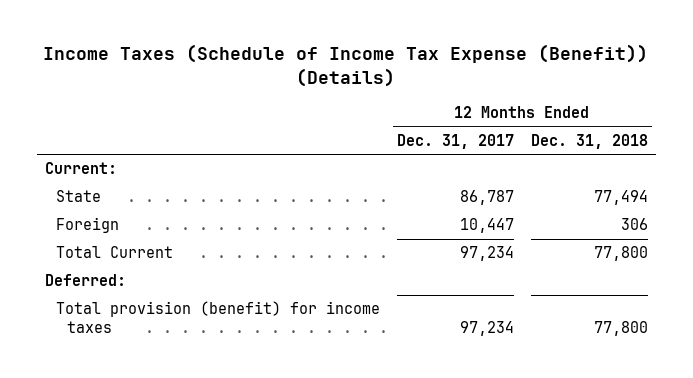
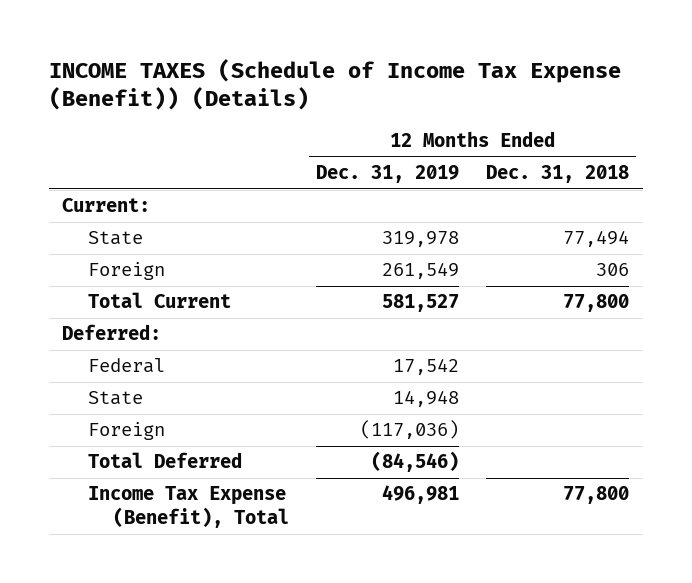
[43,44,649,87] Income Taxes (Schedule of Income Tax Expense (Benefit)) (Details) -> [48,58,621,111] INCOME TAXES (Schedule of Income Tax Expense (Benefit)) (Details)
[396,133,514,149] Dec. 31, 2017 -> none
none -> [316,165,460,184] Dec. 31, 2019
none -> [87,358,165,374] Federal
none -> [87,391,143,406] State
none -> [87,422,165,441] Foreign
none -> [87,452,242,469] Total Deferred
[56,301,381,334] Total provision (benefit) for income taxes -> [87,486,289,529] Income Tax Expense (Benefit), Total

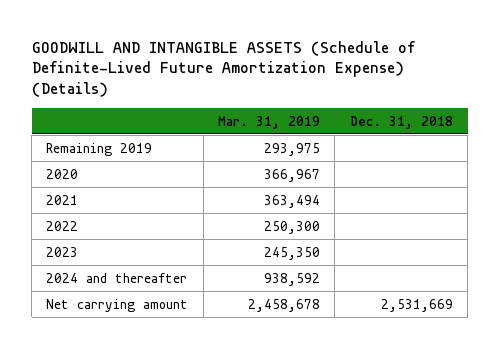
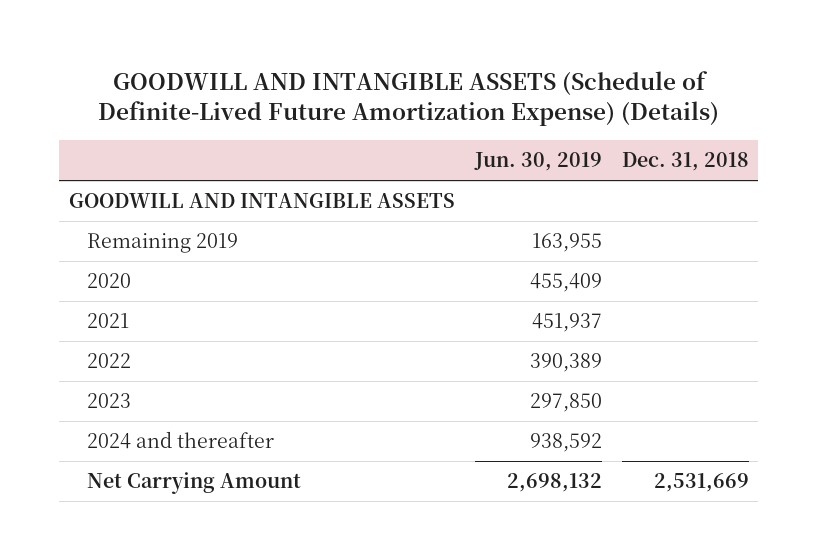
[218,115,321,129] Mar. 31, 2019 -> none
none -> [473,152,602,172] Jun. 30, 2019
none -> [69,193,456,209] GOODWILL AND INTANGIBLE ASSETS
[46,298,189,312] Net carrying amount -> [86,472,301,495] Net Carrying Amount

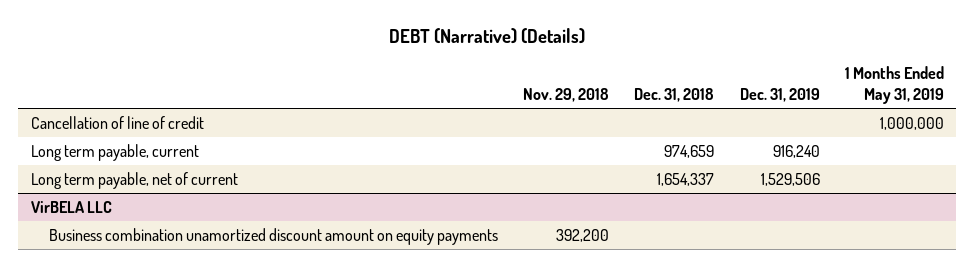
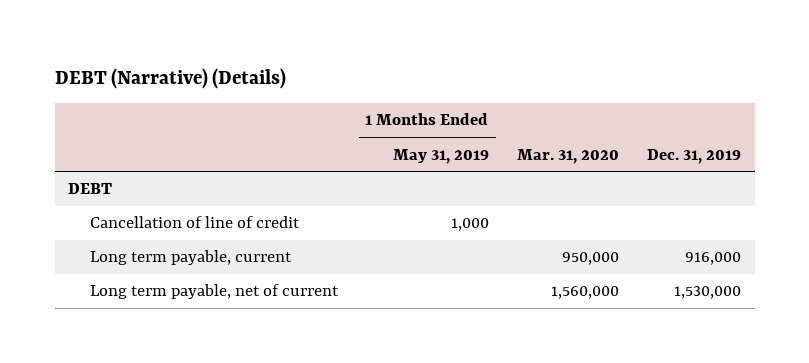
[523,87,610,102] Nov. 29, 2018 -> none
[634,87,715,102] Dec. 31, 2018 -> none
none -> [516,148,619,164] Mar. 31, 2020
[30,201,112,214] VirBELA LLC -> none
[48,228,498,246] Business combination unamortized discount amount on equity payments -> none
none -> [68,183,113,195] DEBT
[879,117,944,131] 1,000,000 -> [450,218,489,232] 1,000
[772,145,820,159] 916,240 -> [684,252,741,266] 916,000
[760,173,820,187] 1,529,506 -> [673,286,741,300] 1,530,000

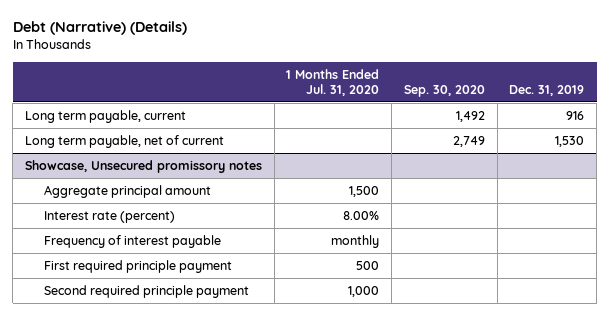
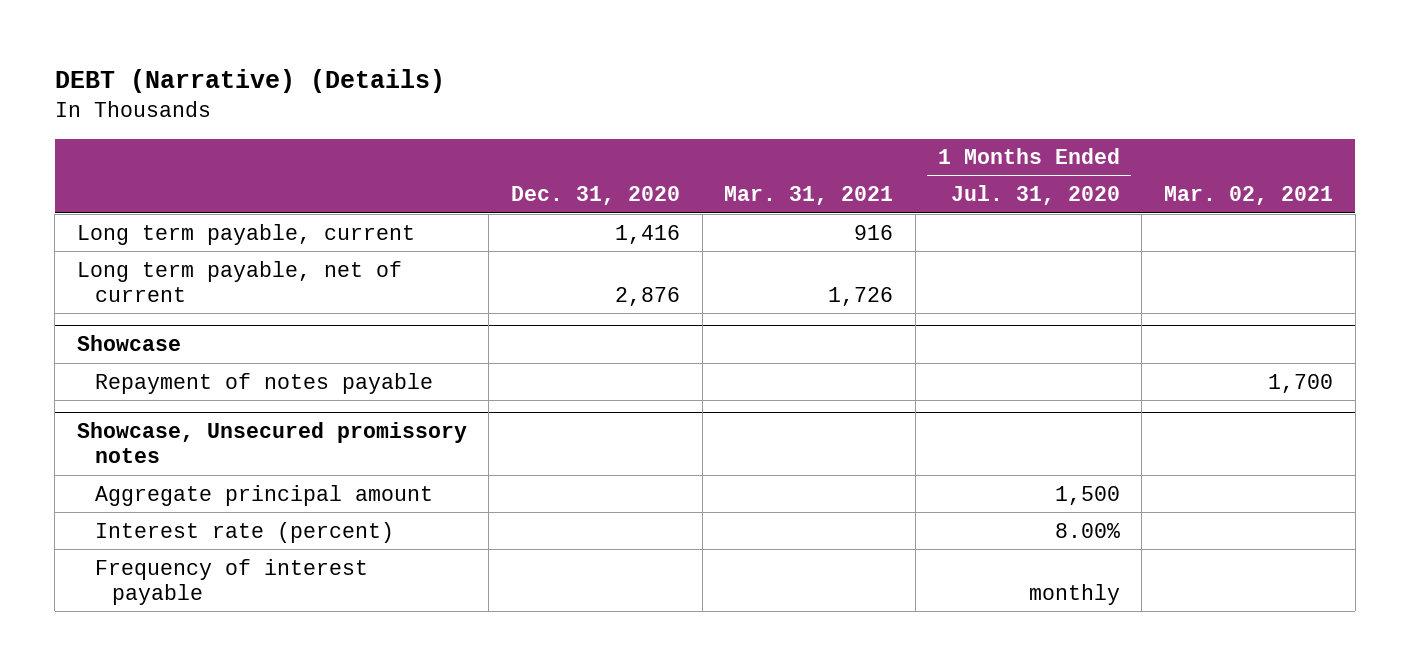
[12,21,187,36] Debt (Narrative) (Details) -> [54,69,445,94] DEBT (Narrative) (Details)
[403,84,485,97] Sep. 30, 2020 -> none
[509,84,585,96] Dec. 31, 2019 -> none
none -> [511,186,681,206] Dec. 31, 2020
none -> [724,186,894,206] Mar. 31, 2021
none -> [1163,186,1333,206] Mar. 02, 2021
none -> [76,335,181,352] Showcase
none -> [94,372,433,394] Repayment of notes payable
[43,259,232,273] First required principle payment -> none
[43,284,249,298] Second required principle payment -> none

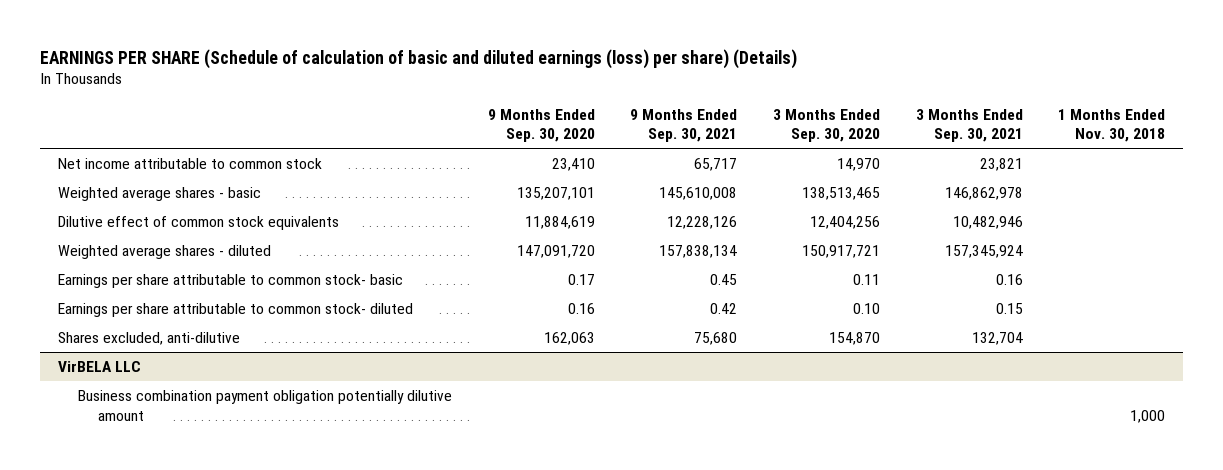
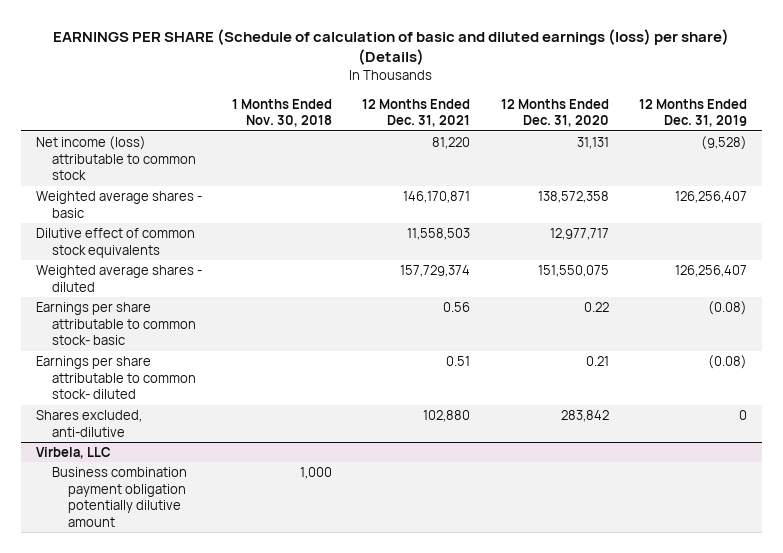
[487,108,595,143] 9 Months Ended Sep. 30, 2020 -> none
[630,108,738,143] 9 Months Ended Sep. 30, 2021 -> none
[773,108,881,143] 3 Months Ended Sep. 30, 2020 -> none
[915,108,1023,143] 3 Months Ended Sep. 30, 2021 -> none
none -> [362,98,471,128] 12 Months Ended Dec. 31, 2021
none -> [500,98,609,128] 12 Months Ended Dec. 31, 2020
none -> [638,98,747,128] 12 Months Ended Dec. 31, 2019
[57,157,322,169] Net income attributable to common stock -> [36,136,197,181] Net income (loss) attributable to common stock
[57,360,141,372] VirBELA LLC -> [36,447,112,460] Virbela, LLC

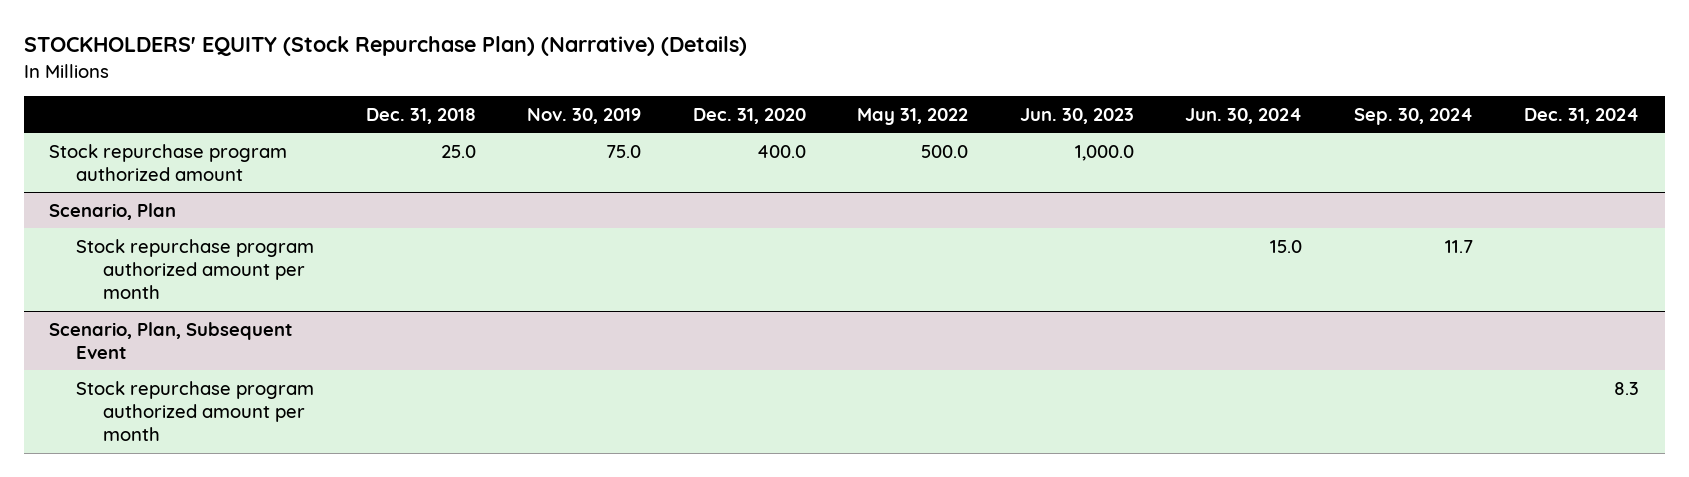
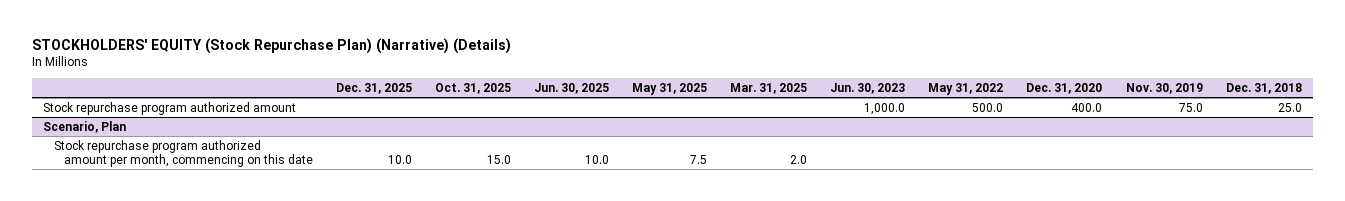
[1185,107,1303,124] Jun. 30, 2024 -> none
[1353,107,1473,125] Sep. 30, 2024 -> none
[1524,107,1640,124] Dec. 31, 2024 -> none
none -> [335,83,412,95] Dec. 31, 2025
none -> [435,83,512,95] Oct. 31, 2025
none -> [534,83,610,95] Jun. 30, 2025
none -> [632,83,708,96] May 31, 2025
none -> [730,83,808,95] Mar. 31, 2025
[49,321,294,359] Scenario, Plan, Subsequent Event -> none
[76,380,315,442] Stock repurchase program authorized amount per month -> none
[76,238,315,300] Stock repurchase program authorized amount per month -> [53,139,313,168] Stock repurchase program authorized amount per month, commencing on this date

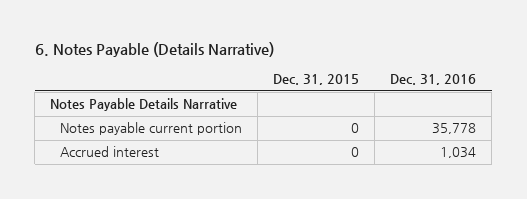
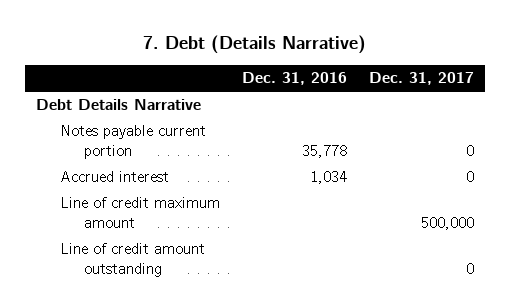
[34,42,274,58] 6. Notes Payable (Details Narrative) -> [143,35,367,55] 7. Debt (Details Narrative)
[273,74,360,86] Dec. 31, 2015 -> none
none -> [369,72,475,86] Dec. 31, 2017
[50,98,238,112] Notes Payable Details Narrative -> [36,99,202,111] Debt Details Narrative
none -> [60,197,221,228] Line of credit maximum amount
none -> [60,243,206,277] Line of credit amount outstanding

